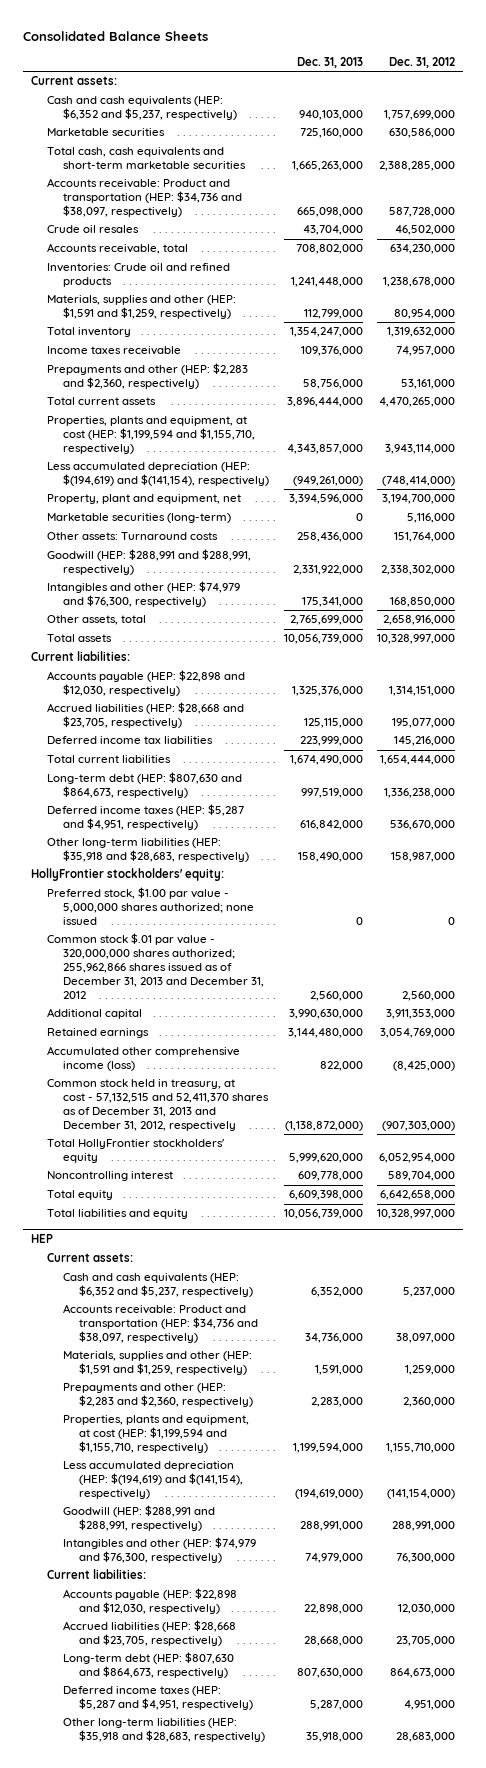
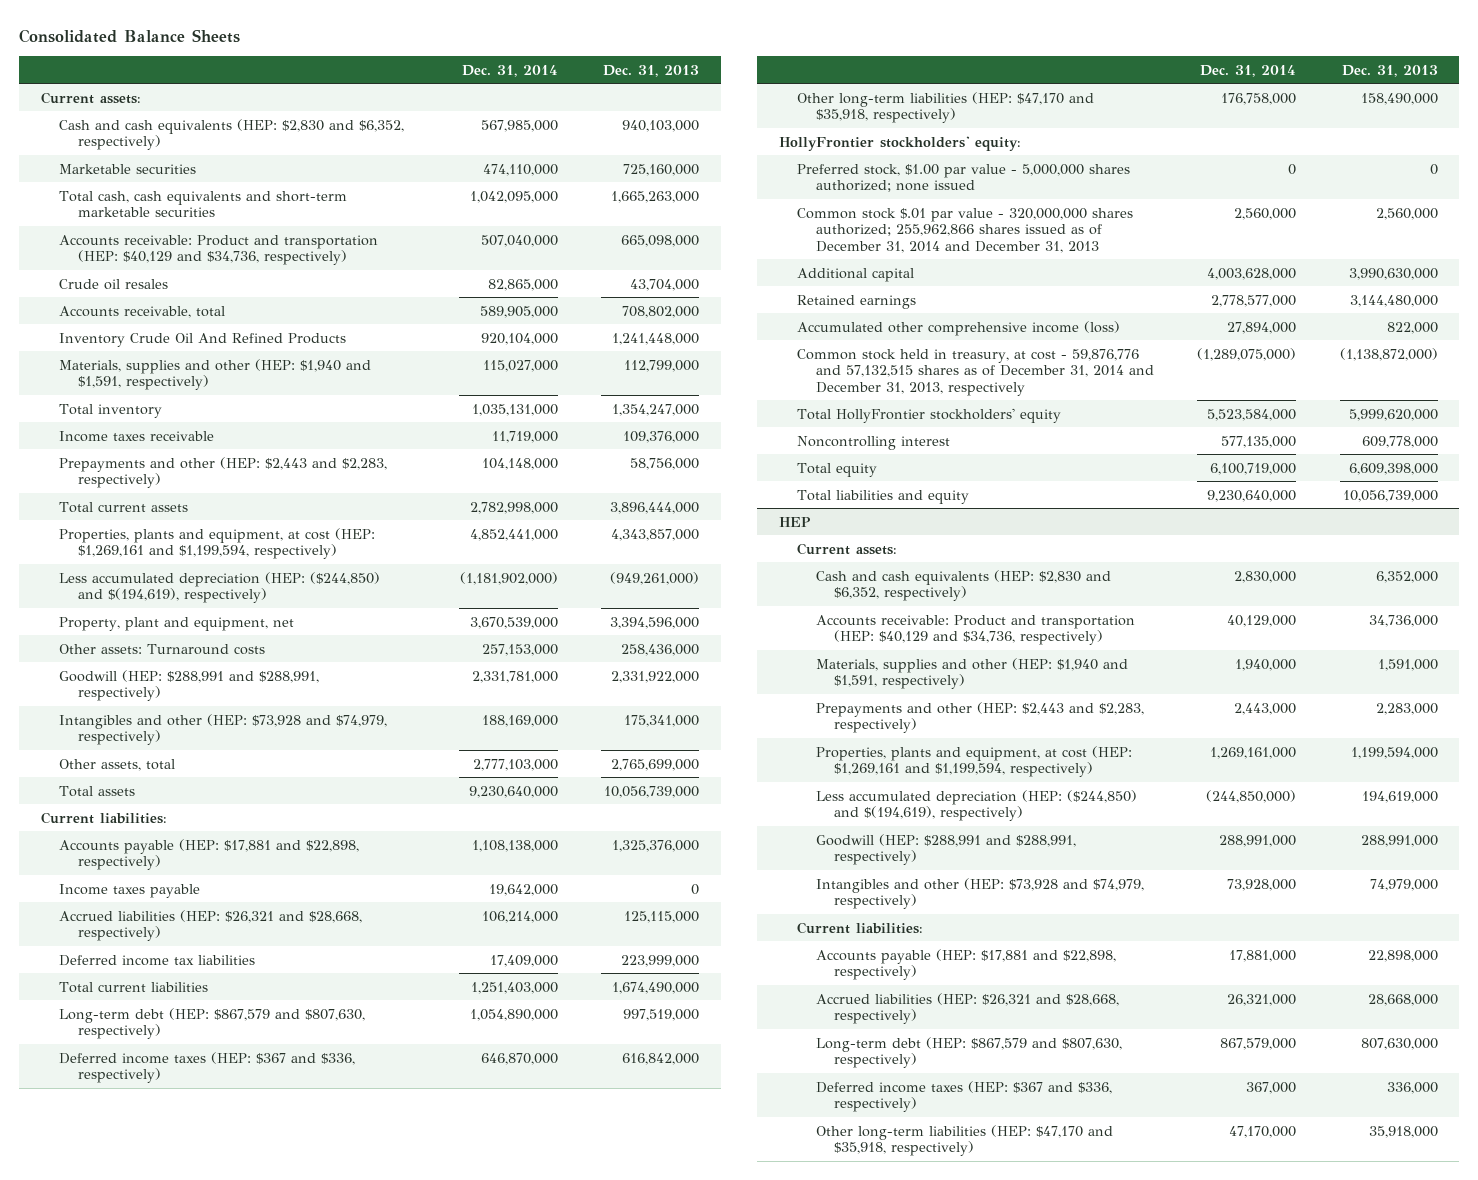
[389,56,456,68] Dec. 31, 2012 -> none
none -> [462,64,559,77] Dec. 31, 2014
[46,96,237,121] Cash and cash equivalents (HEP: $6,352 and $5,237, respectively) -> [59,118,405,151] Cash and cash equivalents (HEP: $2,830 and $6,352, respectively)
[46,178,242,217] Accounts receivable: Product and transportation (HEP: $34,736 and $38,097, respectively) -> [59,234,379,266] Accounts receivable: Product and transportation (HEP: $40,129 and $34,736, respectively)
[46,263,230,288] Inventories: Crude oil and refined products -> [59,332,347,347] Inventory Crude Oil And Refined Products
[46,295,236,320] Materials, supplies and other (HEP: $1,591 and $1,259, respectively) -> [59,358,372,391] Materials, supplies and other (HEP: $1,940 and $1,591, respectively)
[46,363,248,390] Prepayments and other (HEP: $2,283 and $2,360, respectively) -> [59,456,388,489] Prepayments and other (HEP: $2,443 and $2,283, respectively)
[46,416,255,454] Properties, plants and equipment, at cost (HEP: $1,199,594 and $1,155,710, respectively) -> [59,527,376,560] Properties, plants and equipment, at cost (HEP: $1,269,161 and $1,199,594, respectively)
[46,462,269,487] Less accumulated depreciation (HEP: $(194,619) and $(141,154), respectively) -> [59,571,381,604] Less accumulated depreciation (HEP: ($244,850) and $(194,619), respectively)
[46,513,231,524] Marketable securities (long-term) -> none
[46,581,240,608] Intangibles and other (HEP: $74,979 and $76,300, respectively) -> [59,713,388,746] Intangibles and other (HEP: $73,928 and $74,979, respectively)
[46,670,245,697] Accounts payable (HEP: $22,898 and $12,030, respectively) -> [59,838,360,871] Accounts payable (HEP: $17,881 and $22,898, respectively)
none -> [59,883,201,898] Income taxes payable
[46,702,244,729] Accrued liabilities (HEP: $28,668 and $23,705, respectively) -> [59,909,363,942] Accrued liabilities (HEP: $26,321 and $28,668, respectively)
[46,772,242,799] Long-term debt (HEP: $807,630 and $864,673, respectively) -> [59,1007,366,1040] Long-term debt (HEP: $867,579 and $807,630, respectively)
[46,804,244,831] Deferred income taxes (HEP: $5,287 and $4,951, respectively) -> [59,1051,356,1084] Deferred income taxes (HEP: $367 and $336, respectively)
[46,838,249,863] Other long-term liabilities (HEP: $35,918 and $28,683, respectively) -> [797,91,1095,124] Other long-term liabilities (HEP: $47,170 and $35,918, respectively)
[46,933,264,999] Common stock $.01 par value - 320,000,000 shares authorized; 255,962,866 shares issued as of December 31, 2013 and December 31, 2012 -> [797,207,1134,253] Common stock $.01 par value - 320,000,000 shares authorized; 255,962,866 shares issued as of December 31, 2014 and December 31, 2013
[46,1079,269,1131] Common stock held in treasury, at cost - 57,132,515 and 52,411,370 shares as of December 31, 2013 and December 31, 2012, respectively -> [797,348,1154,396] Common stock held in treasury, at cost - 59,876,776 and 57,132,515 shares as of December 31, 2014 and December 31, 2013, respectively
[62,1273,253,1298] Cash and cash equivalents (HEP: $6,352 and $5,237, respectively) -> [815,569,1111,602] Cash and cash equivalents (HEP: $2,830 and $6,352, respectively)
[62,1304,258,1343] Accounts receivable: Product and transportation (HEP: $34,736 and $38,097, respectively) -> [815,614,1135,646] Accounts receivable: Product and transportation (HEP: $40,129 and $34,736, respectively)
[62,1351,252,1376] Materials, supplies and other (HEP: $1,591 and $1,259, respectively) -> [815,657,1128,690] Materials, supplies and other (HEP: $1,940 and $1,591, respectively)
[62,1383,253,1408] Prepayments and other (HEP: $2,283 and $2,360, respectively) -> [815,701,1144,734] Prepayments and other (HEP: $2,443 and $2,283, respectively)
[62,1415,249,1453] Properties, plants and equipment, at cost (HEP: $1,199,594 and $1,155,710, respectively) -> [815,745,1132,778] Properties, plants and equipment, at cost (HEP: $1,269,161 and $1,199,594, respectively)
[62,1461,243,1499] Less accumulated depreciation (HEP: $(194,619) and $(141,154), respectively) -> [815,789,1137,822] Less accumulated depreciation (HEP: ($244,850) and $(194,619), respectively)
[294,1488,363,1499] (194,619,000) -> [1361,790,1438,803] 194,619,000
[62,1537,256,1564] Intangibles and other (HEP: $74,979 and $76,300, respectively) -> [815,877,1144,910] Intangibles and other (HEP: $73,928 and $74,979, respectively)
[62,1588,237,1615] Accounts payable (HEP: $22,898 and $12,030, respectively) -> [815,948,1116,981] Accounts payable (HEP: $17,881 and $22,898, respectively)
[62,1620,236,1647] Accrued liabilities (HEP: $28,668 and $23,705, respectively) -> [815,992,1119,1025] Accrued liabilities (HEP: $26,321 and $28,668, respectively)
[62,1652,234,1679] Long-term debt (HEP: $807,630 and $864,673, respectively) -> [815,1036,1122,1069] Long-term debt (HEP: $867,579 and $807,630, respectively)
[62,1686,253,1711] Deferred income taxes (HEP: $5,287 and $4,951, respectively) -> [815,1080,1112,1113] Deferred income taxes (HEP: $367 and $336, respectively)
[309,1700,363,1711] 5,287,000 -> [1386,1081,1438,1094] 336,000
[62,1718,265,1743] Other long-term liabilities (HEP: $35,918 and $28,683, respectively) -> [815,1124,1113,1157] Other long-term liabilities (HEP: $47,170 and $35,918, respectively)

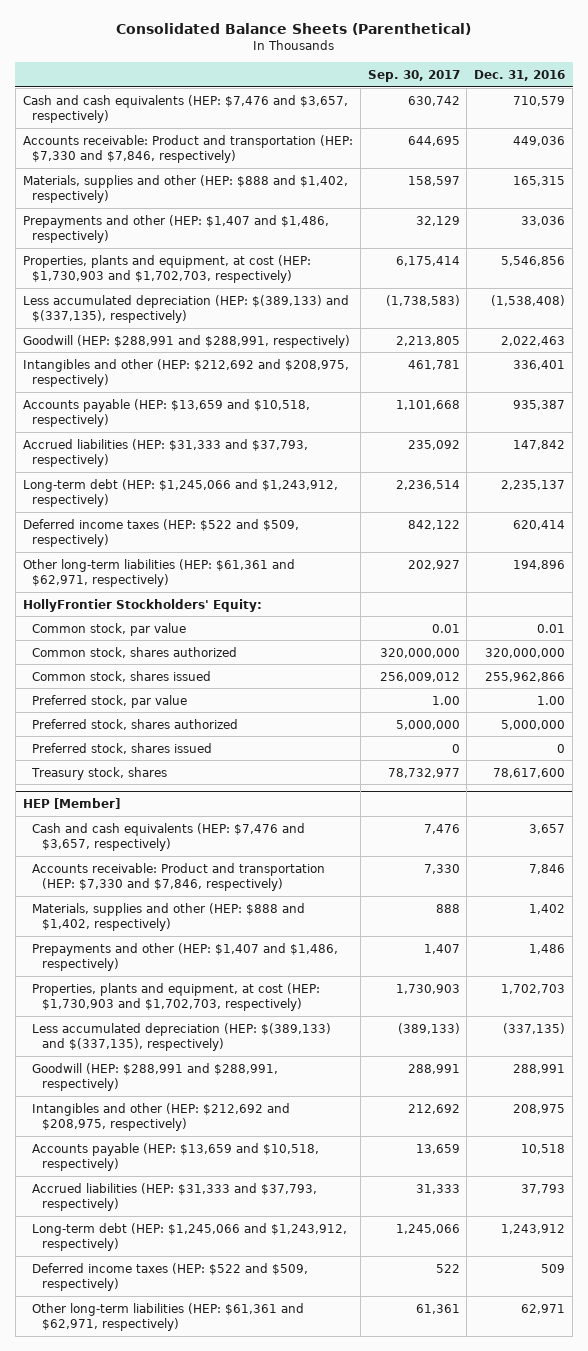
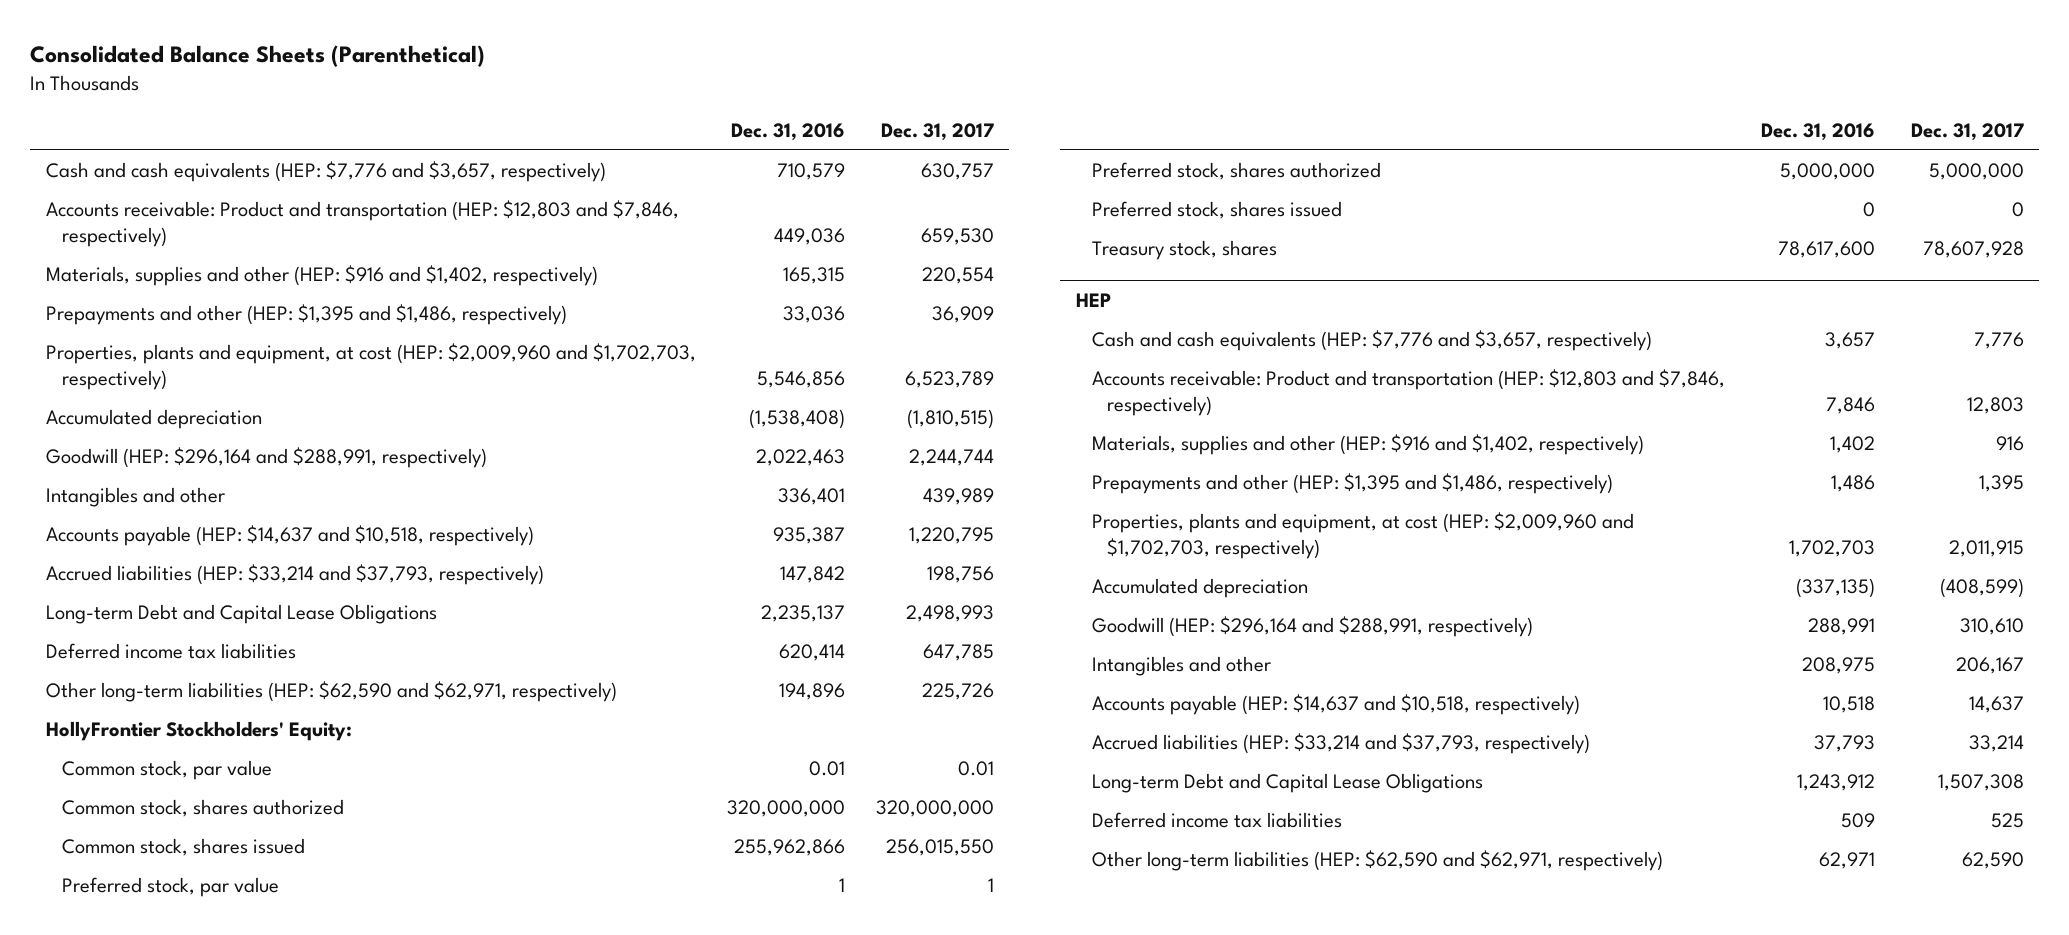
[367,69,460,82] Sep. 30, 2017 -> none
none -> [880,122,994,141] Dec. 31, 2017
[22,94,348,124] Cash and cash equivalents (HEP: $7,476 and $3,657, respectively) -> [45,161,606,183] Cash and cash equivalents (HEP: $7,776 and $3,657, respectively)
[22,134,353,164] Accounts receivable: Product and transportation (HEP: $7,330 and $7,846, respectively) -> [45,200,679,248] Accounts receivable: Product and transportation (HEP: $12,803 and $7,846, respectively)
[22,174,348,204] Materials, supplies and other (HEP: $888 and $1,402, respectively) -> [45,265,598,287] Materials, supplies and other (HEP: $916 and $1,402, respectively)
[22,214,329,244] Prepayments and other (HEP: $1,407 and $1,486, respectively) -> [45,304,567,326] Prepayments and other (HEP: $1,395 and $1,486, respectively)
[22,254,311,284] Properties, plants and equipment, at cost (HEP: $1,730,903 and $1,702,703, respectively) -> [45,343,696,391] Properties, plants and equipment, at cost (HEP: $2,009,960 and $1,702,703, respectively)
[22,294,349,324] Less accumulated depreciation (HEP: $(389,133) and $(337,135), respectively) -> [45,409,262,430] Accumulated depreciation
[22,334,350,348] Goodwill (HEP: $288,991 and $288,991, respectively) -> [45,447,487,469] Goodwill (HEP: $296,164 and $288,991, respectively)
[22,358,349,388] Intangibles and other (HEP: $212,692 and $208,975, respectively) -> [45,487,225,508] Intangibles and other
[22,398,310,428] Accounts payable (HEP: $13,659 and $10,518, respectively) -> [45,525,534,547] Accounts payable (HEP: $14,637 and $10,518, respectively)
[22,438,308,468] Accrued liabilities (HEP: $31,333 and $37,793, respectively) -> [45,564,544,586] Accrued liabilities (HEP: $33,214 and $37,793, respectively)
[22,478,338,508] Long-term debt (HEP: $1,245,066 and $1,243,912, respectively) -> [45,604,437,625] Long-term Debt and Capital Lease Obligations
[22,518,299,548] Deferred income taxes (HEP: $522 and $509, respectively) -> [45,643,296,660] Deferred income tax liabilities
[22,558,295,588] Other long-term liabilities (HEP: $61,361 and $62,971, respectively) -> [45,681,617,703] Other long-term liabilities (HEP: $62,590 and $62,971, respectively)
[537,695,566,705] 1.00 -> [838,878,845,893] 1
[22,798,120,810] HEP [Member] -> [1075,293,1111,308] HEP
[32,822,306,852] Cash and cash equivalents (HEP: $7,476 and $3,657, respectively) -> [1091,330,1652,352] Cash and cash equivalents (HEP: $7,776 and $3,657, respectively)
[32,862,326,892] Accounts receivable: Product and transportation (HEP: $7,330 and $7,846, respectively) -> [1091,369,1725,417] Accounts receivable: Product and transportation (HEP: $12,803 and $7,846, respectively)
[32,902,306,932] Materials, supplies and other (HEP: $888 and $1,402, respectively) -> [1091,434,1644,456] Materials, supplies and other (HEP: $916 and $1,402, respectively)
[32,942,339,972] Prepayments and other (HEP: $1,407 and $1,486, respectively) -> [1091,473,1613,495] Prepayments and other (HEP: $1,395 and $1,486, respectively)
[32,982,321,1012] Properties, plants and equipment, at cost (HEP: $1,730,903 and $1,702,703, respectively) -> [1091,512,1634,560] Properties, plants and equipment, at cost (HEP: $2,009,960 and $1,702,703, respectively)
[32,1022,332,1052] Less accumulated depreciation (HEP: $(389,133) and $(337,135), respectively) -> [1091,578,1308,599] Accumulated depreciation
[32,1062,279,1092] Goodwill (HEP: $288,991 and $288,991, respectively) -> [1091,616,1533,638] Goodwill (HEP: $296,164 and $288,991, respectively)
[32,1102,291,1132] Intangibles and other (HEP: $212,692 and $208,975, respectively) -> [1091,656,1271,677] Intangibles and other
[32,1142,320,1172] Accounts payable (HEP: $13,659 and $10,518, respectively) -> [1091,694,1580,716] Accounts payable (HEP: $14,637 and $10,518, respectively)
[32,1182,318,1212] Accrued liabilities (HEP: $31,333 and $37,793, respectively) -> [1091,733,1590,755] Accrued liabilities (HEP: $33,214 and $37,793, respectively)
[32,1222,348,1252] Long-term debt (HEP: $1,245,066 and $1,243,912, respectively) -> [1091,773,1483,794] Long-term Debt and Capital Lease Obligations
[32,1262,309,1292] Deferred income taxes (HEP: $522 and $509, respectively) -> [1091,812,1342,829] Deferred income tax liabilities
[32,1302,305,1332] Other long-term liabilities (HEP: $61,361 and $62,971, respectively) -> [1091,850,1663,872] Other long-term liabilities (HEP: $62,590 and $62,971, respectively)

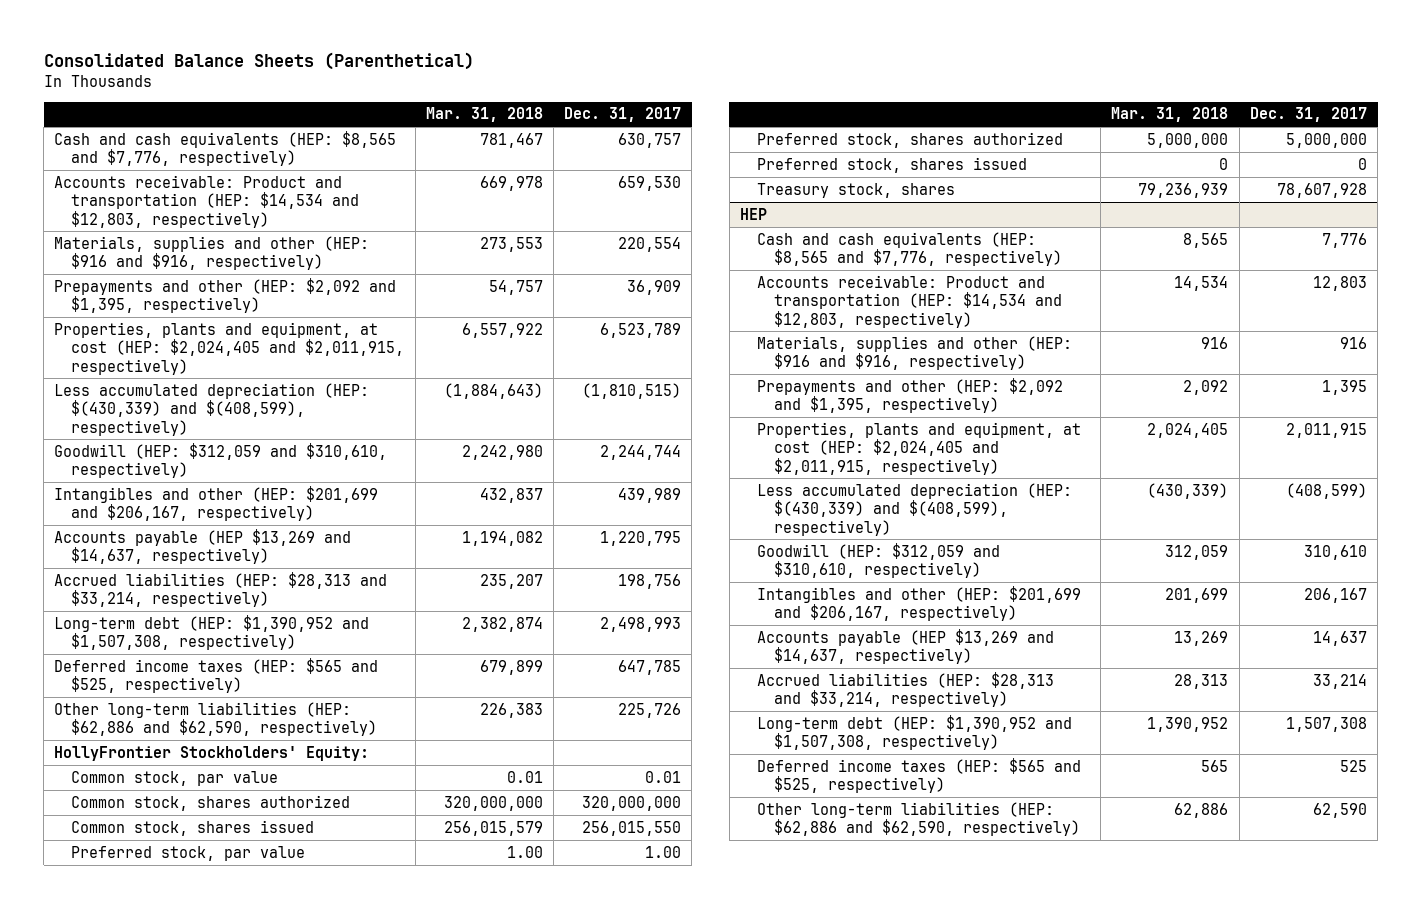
[730,122,845,141] Dec. 31, 2016 -> none
none -> [425,107,543,123] Mar. 31, 2018
[45,161,606,183] Cash and cash equivalents (HEP: $7,776 and $3,657, respectively) -> [54,130,397,167] Cash and cash equivalents (HEP: $8,565 and $7,776, respectively)
[45,200,679,248] Accounts receivable: Product and transportation (HEP: $12,803 and $7,846, respectively) -> [54,174,360,228] Accounts receivable: Product and transportation (HEP: $14,534 and $12,803, respectively)
[45,265,598,287] Materials, supplies and other (HEP: $916 and $1,402, respectively) -> [54,235,370,271] Materials, supplies and other (HEP: $916 and $916, respectively)
[45,304,567,326] Prepayments and other (HEP: $1,395 and $1,486, respectively) -> [54,277,397,314] Prepayments and other (HEP: $2,092 and $1,395, respectively)
[45,343,696,391] Properties, plants and equipment, at cost (HEP: $2,009,960 and $1,702,703, respectively) -> [54,321,405,375] Properties, plants and equipment, at cost (HEP: $2,024,405 and $2,011,915, respectively)
[45,409,262,430] Accumulated depreciation -> [54,382,370,436] Less accumulated depreciation (HEP: $(430,339) and $(408,599), respectively)
[45,447,487,469] Goodwill (HEP: $296,164 and $288,991, respectively) -> [54,442,388,479] Goodwill (HEP: $312,059 and $310,610, respectively)
[45,487,225,508] Intangibles and other -> [54,485,379,522] Intangibles and other (HEP: $201,699 and $206,167, respectively)
[45,525,534,547] Accounts payable (HEP: $14,637 and $10,518, respectively) -> [54,528,352,565] Accounts payable (HEP $13,269 and $14,637, respectively)
[45,564,544,586] Accrued liabilities (HEP: $33,214 and $37,793, respectively) -> [54,571,388,608] Accrued liabilities (HEP: $28,313 and $33,214, respectively)
[45,604,437,625] Long-term Debt and Capital Lease Obligations -> [54,614,370,651] Long-term debt (HEP: $1,390,952 and $1,507,308, respectively)
[45,643,296,660] Deferred income tax liabilities -> [54,657,379,694] Deferred income taxes (HEP: $565 and $525, respectively)
[45,681,617,703] Other long-term liabilities (HEP: $62,590 and $62,971, respectively) -> [54,701,378,737] Other long-term liabilities (HEP: $62,886 and $62,590, respectively)
[987,878,994,893] 1 -> [645,845,682,858] 1.00
[1091,330,1652,352] Cash and cash equivalents (HEP: $7,776 and $3,657, respectively) -> [757,231,1063,267] Cash and cash equivalents (HEP: $8,565 and $7,776, respectively)
[1091,369,1725,417] Accounts receivable: Product and transportation (HEP: $12,803 and $7,846, respectively) -> [757,274,1063,328] Accounts receivable: Product and transportation (HEP: $14,534 and $12,803, respectively)
[1091,434,1644,456] Materials, supplies and other (HEP: $916 and $1,402, respectively) -> [757,335,1073,371] Materials, supplies and other (HEP: $916 and $916, respectively)
[1091,473,1613,495] Prepayments and other (HEP: $1,395 and $1,486, respectively) -> [757,377,1064,414] Prepayments and other (HEP: $2,092 and $1,395, respectively)
[1091,512,1634,560] Properties, plants and equipment, at cost (HEP: $2,009,960 and $1,702,703, respectively) -> [757,421,1082,475] Properties, plants and equipment, at cost (HEP: $2,024,405 and $2,011,915, respectively)
[1091,578,1308,599] Accumulated depreciation -> [757,482,1073,536] Less accumulated depreciation (HEP: $(430,339) and $(408,599), respectively)
[1091,616,1533,638] Goodwill (HEP: $296,164 and $288,991, respectively) -> [757,542,1001,579] Goodwill (HEP: $312,059 and $310,610, respectively)
[1091,656,1271,677] Intangibles and other -> [757,585,1082,622] Intangibles and other (HEP: $201,699 and $206,167, respectively)
[1091,694,1580,716] Accounts payable (HEP: $14,637 and $10,518, respectively) -> [757,628,1055,665] Accounts payable (HEP $13,269 and $14,637, respectively)
[1091,733,1590,755] Accrued liabilities (HEP: $33,214 and $37,793, respectively) -> [757,671,1055,708] Accrued liabilities (HEP: $28,313 and $33,214, respectively)
[1091,773,1483,794] Long-term Debt and Capital Lease Obligations -> [757,714,1073,751] Long-term debt (HEP: $1,390,952 and $1,507,308, respectively)
[1091,812,1342,829] Deferred income tax liabilities -> [757,757,1082,794] Deferred income taxes (HEP: $565 and $525, respectively)
[1091,850,1663,872] Other long-term liabilities (HEP: $62,590 and $62,971, respectively) -> [757,801,1081,837] Other long-term liabilities (HEP: $62,886 and $62,590, respectively)

